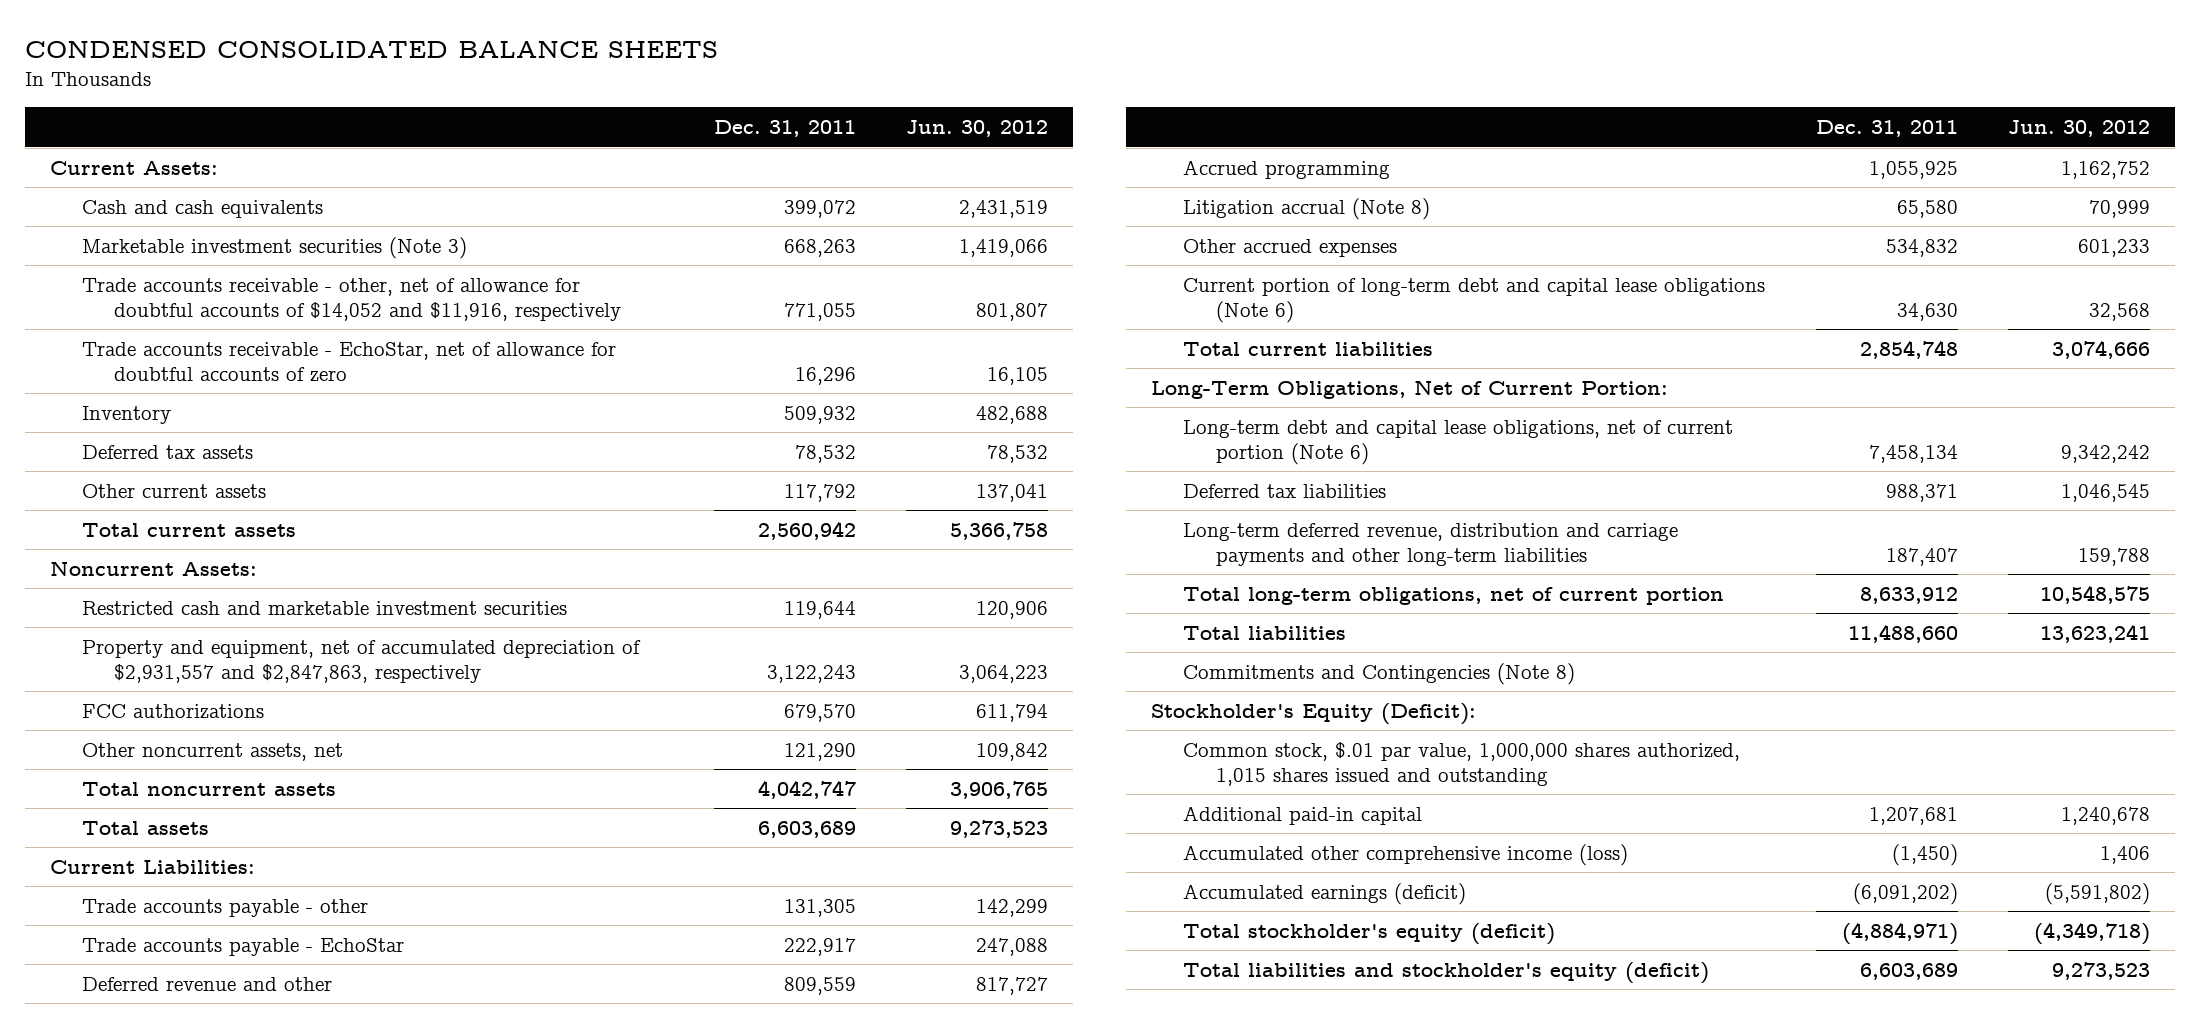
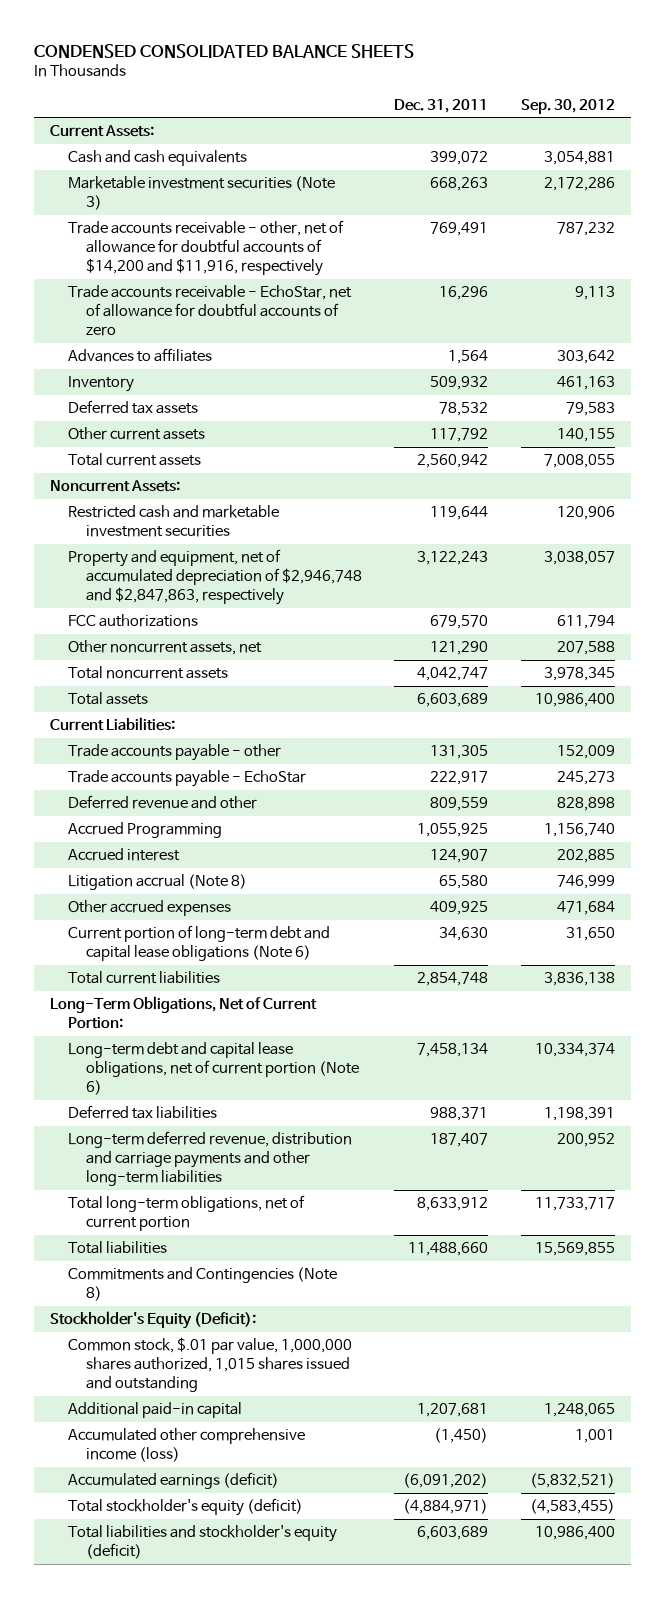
[906,120,1049,138] Jun. 30, 2012 -> none
none -> [520,98,615,114] Sep. 30, 2012
[81,277,621,321] Trade accounts receivable - other, net of allowance for doubtful accounts of $14,052 and $11,916, respectively -> [67,220,344,276] Trade accounts receivable - other, net of allowance for doubtful accounts of $14,200 and $11,916, respectively
[783,302,856,321] 771,055 -> [430,222,489,237] 769,491
none -> [67,348,212,363] Advances to affiliates
[81,639,641,683] Property and equipment, net of accumulated depreciation of $2,931,557 and $2,847,863, respectively -> [67,549,362,605] Property and equipment, net of accumulated depreciation of $2,946,748 and $2,847,863, respectively
[1183,159,1391,179] Accrued programming -> [67,822,222,839] Accrued Programming
none -> [67,848,180,862] Accrued interest
[1885,238,1958,257] 534,832 -> [430,901,489,916] 409,925

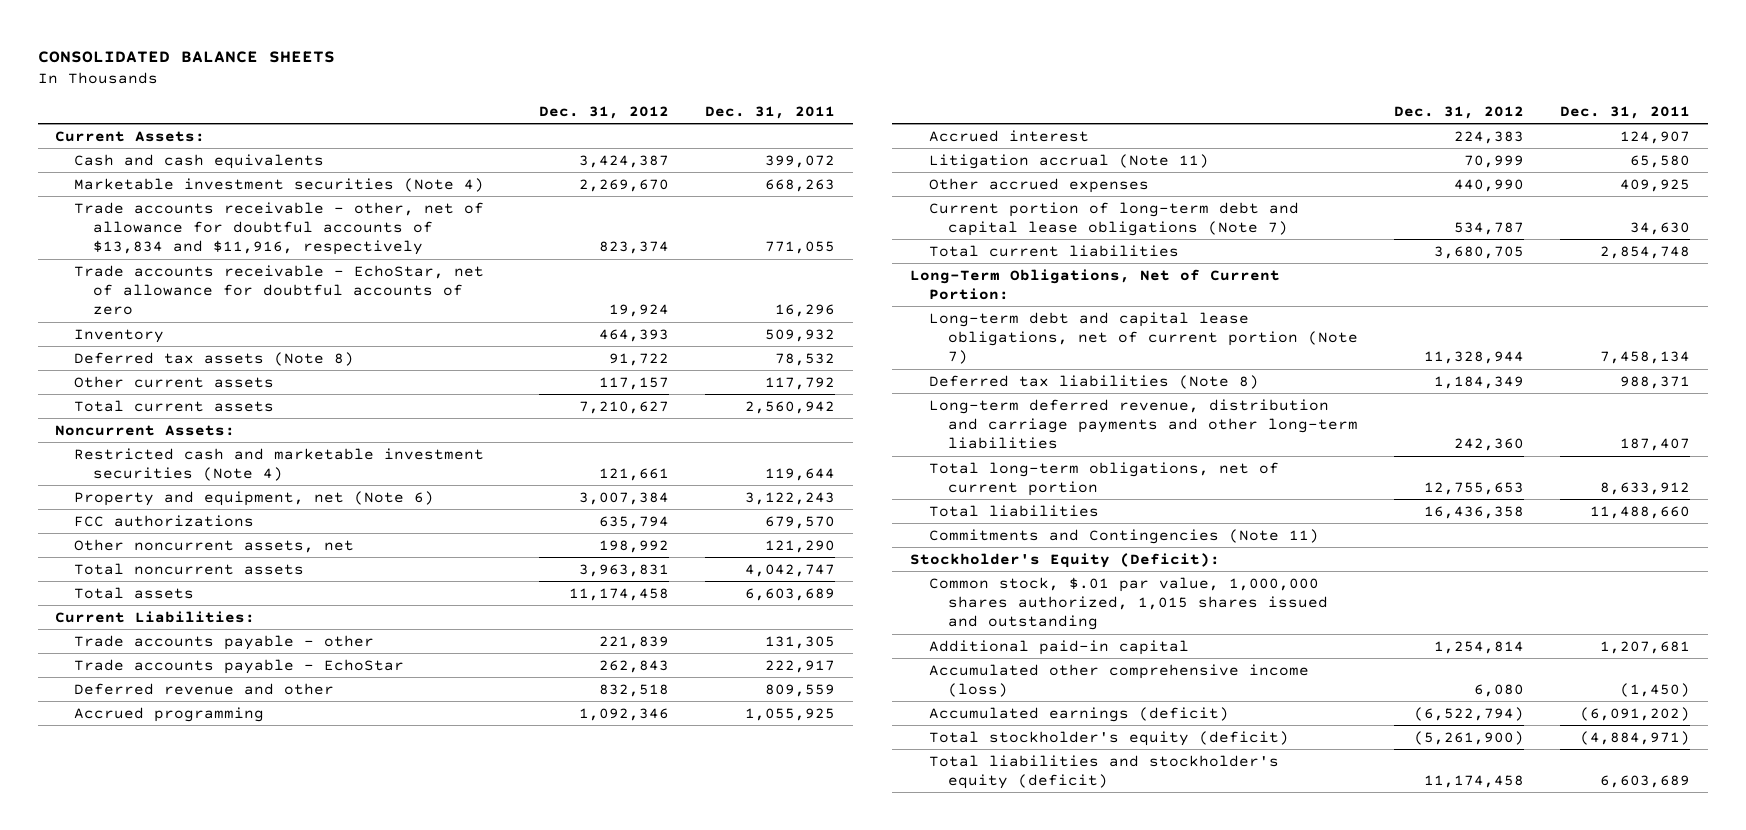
[33,43,414,58] CONDENSED CONSOLIDATED BALANCE SHEETS -> [37,51,335,64] CONSOLIDATED BALANCE SHEETS
[520,98,615,114] Sep. 30, 2012 -> none
none -> [539,105,670,119] Dec. 31, 2012
[67,176,335,211] Marketable investment securities (Note 3) -> [74,177,485,192] Marketable investment securities (Note 4)
[67,220,344,276] Trade accounts receivable - other, net of allowance for doubtful accounts of $14,200 and $11,916, respectively -> [74,201,485,256] Trade accounts receivable - other, net of allowance for doubtful accounts of $13,834 and $11,916, respectively
[430,222,489,237] 769,491 -> [765,241,836,255] 771,055
[67,348,212,363] Advances to affiliates -> none
[67,400,198,415] Deferred tax assets -> [74,351,355,366] Deferred tax assets (Note 8)
[67,505,279,538] Restricted cash and marketable investment securities -> [74,447,485,481] Restricted cash and marketable investment securities (Note 4)
[67,549,362,605] Property and equipment, net of accumulated depreciation of $2,946,748 and $2,847,863, respectively -> [74,490,435,506] Property and equipment, net (Note 6)
[67,822,222,839] Accrued Programming -> [74,706,265,722] Accrued programming
[67,874,247,891] Litigation accrual (Note 8) -> [929,153,1210,169] Litigation accrual (Note 11)
[67,925,330,962] Current portion of long-term debt and capital lease obligations (Note 6) -> [929,201,1300,236] Current portion of long-term debt and capital lease obligations (Note 7)
[67,1042,359,1095] Long-term debt and capital lease obligations, net of current portion (Note 6) -> [929,311,1359,365] Long-term debt and capital lease obligations, net of current portion (Note 7)
[67,1105,217,1120] Deferred tax liabilities -> [929,374,1260,389] Deferred tax liabilities (Note 8)
[67,1267,337,1302] Commitments and Contingencies (Note 8) -> [929,528,1320,544] Commitments and Contingencies (Note 11)

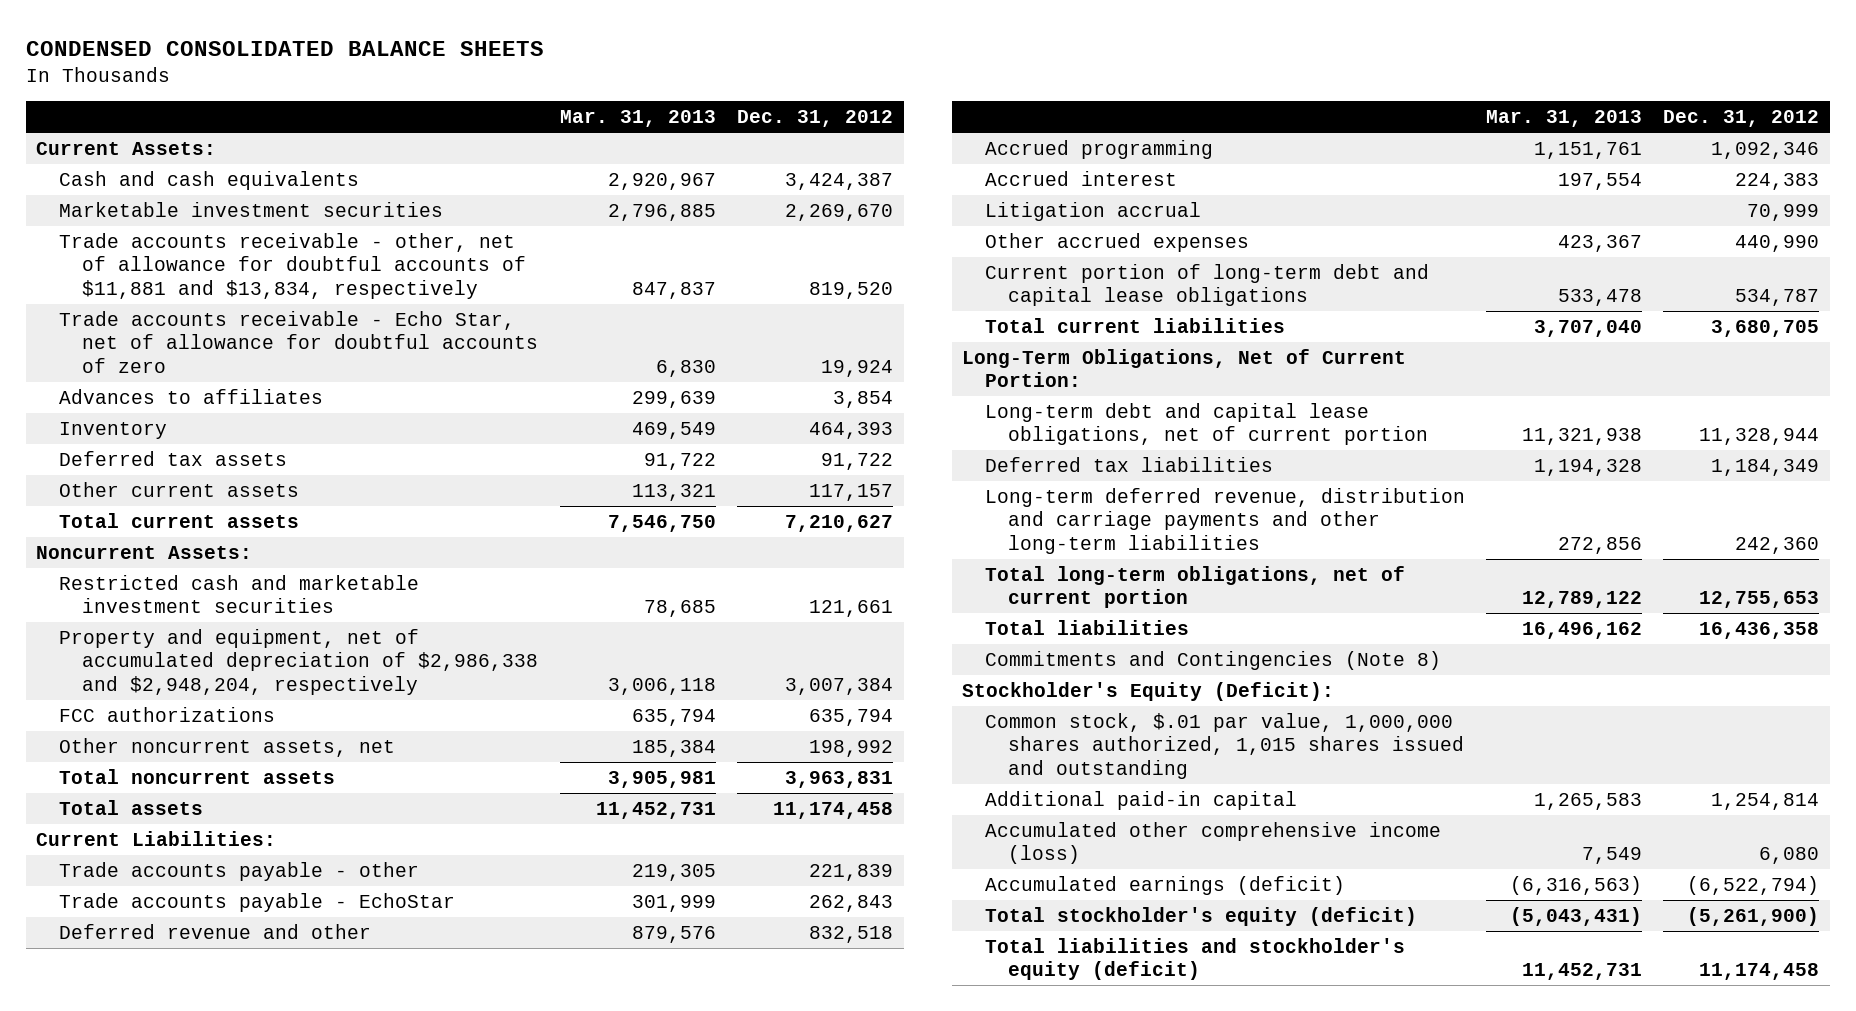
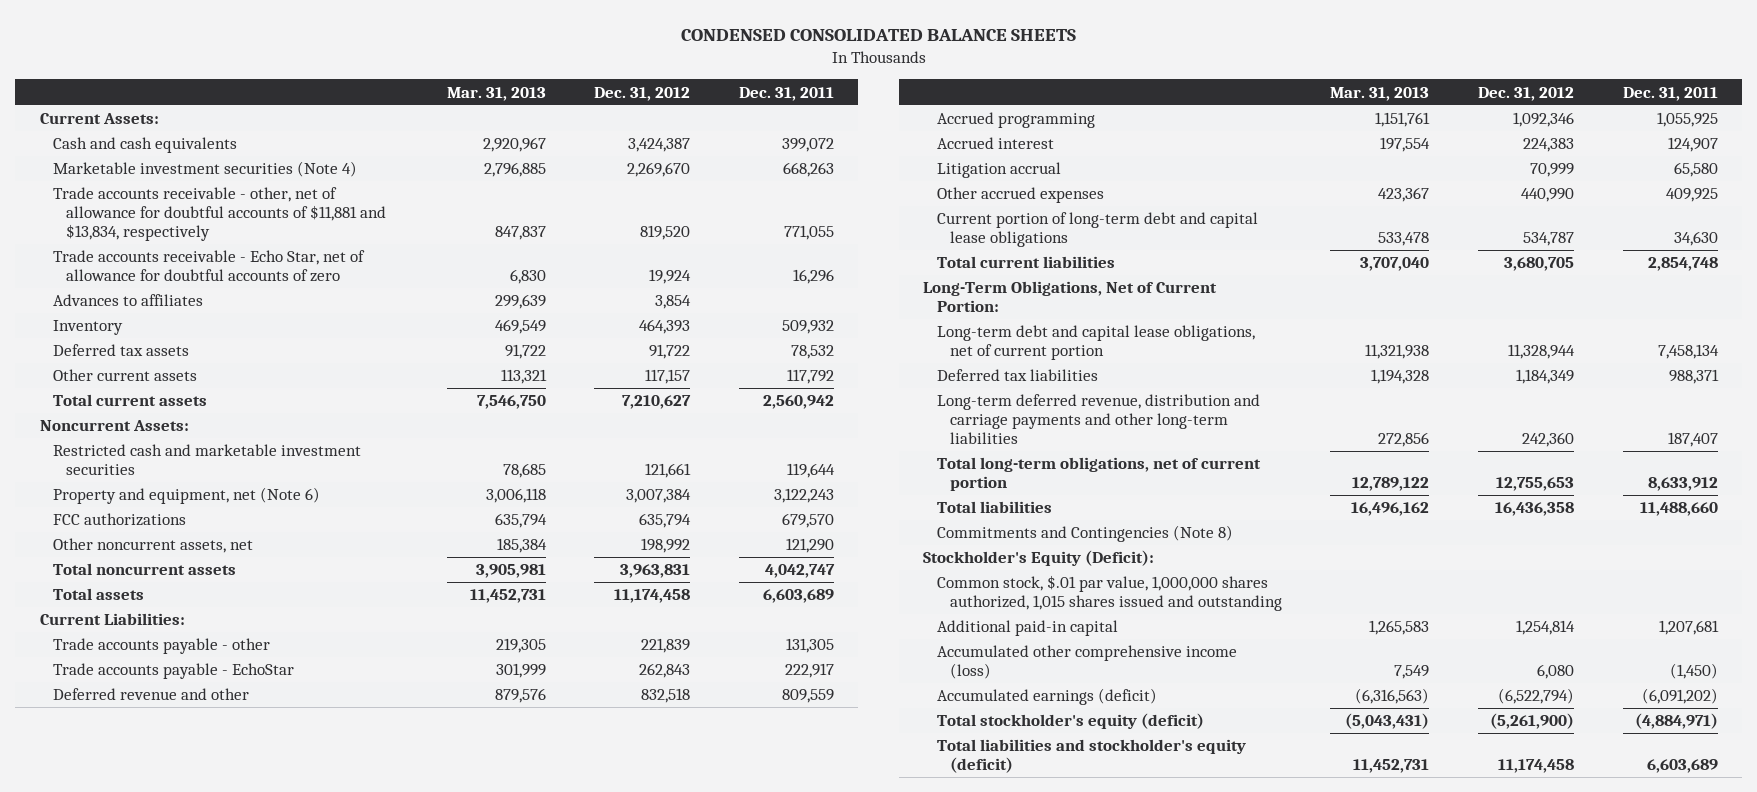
none -> [738,86,834,101] Dec. 31, 2011
[59,201,444,217] Marketable investment securities -> [52,161,357,178] Marketable investment securities (Note 4)
[59,628,538,695] Property and equipment, net of accumulated depreciation of $2,986,338 and $2,948,204, respectively -> [52,487,320,505] Property and equipment, net (Note 6)

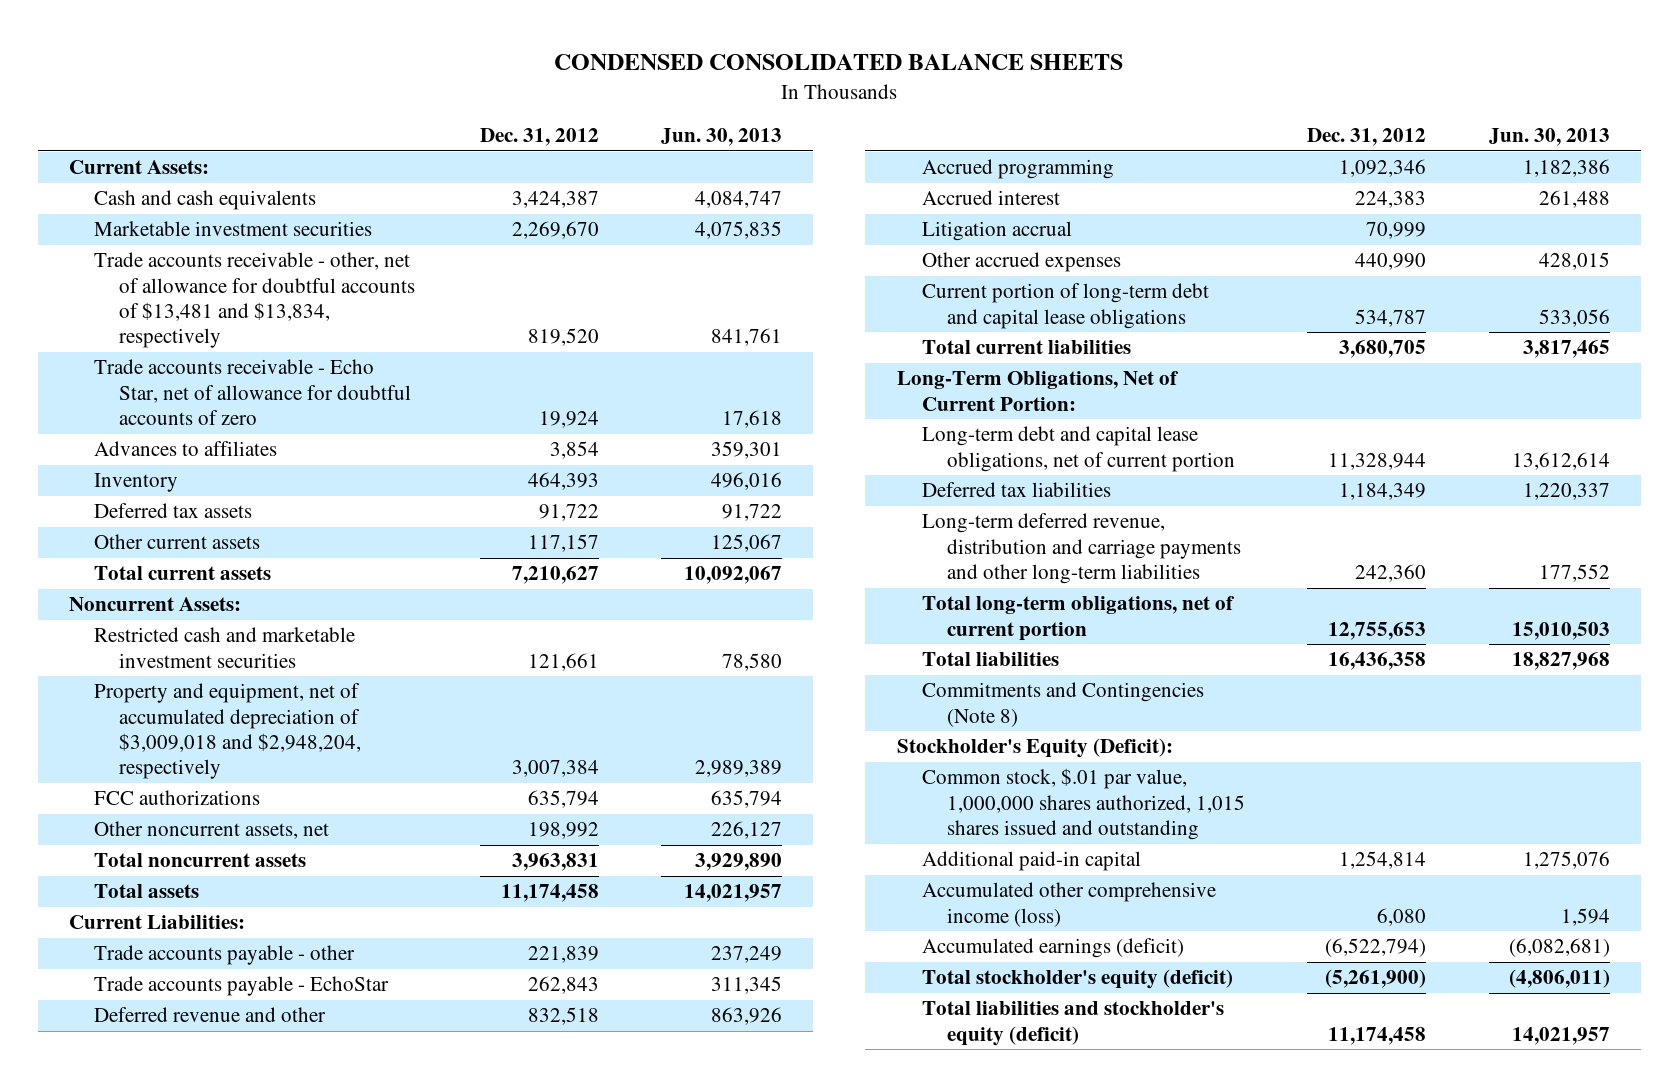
[446,86,546,101] Mar. 31, 2013 -> none
[738,86,834,101] Dec. 31, 2011 -> none
none -> [660,127,782,146] Jun. 30, 2013
[52,161,357,178] Marketable investment securities (Note 4) -> [94,221,373,237] Marketable investment securities
[52,187,387,242] Trade accounts receivable - other, net of allowance for doubtful accounts of $11,881 and $13,834, respectively -> [94,252,416,349] Trade accounts receivable - other, net of allowance for doubtful accounts of $13,481 and $13,834, respectively
[52,487,320,505] Property and equipment, net (Note 6) -> [94,683,362,780] Property and equipment, net of accumulated depreciation of $3,009,018 and $2,948,204, respectively

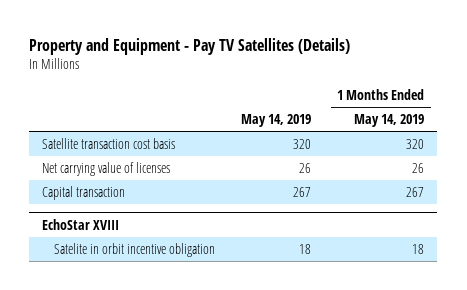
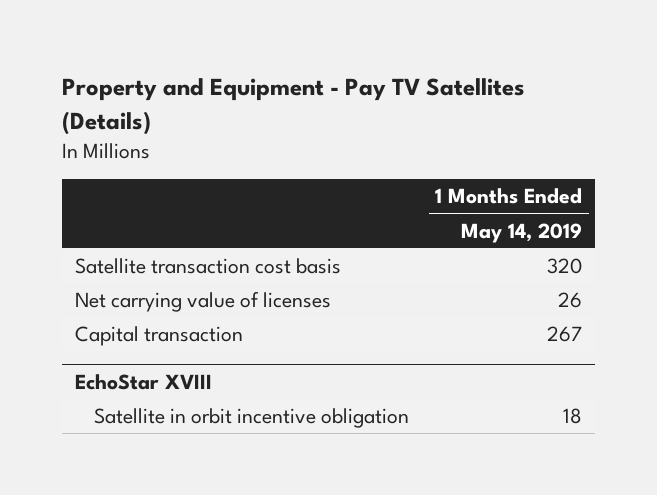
[241,114,312,128] May 14, 2019 -> none
[54,242,216,257] Satelite in orbit incentive obligation -> [94,408,410,429] Satellite in orbit incentive obligation

